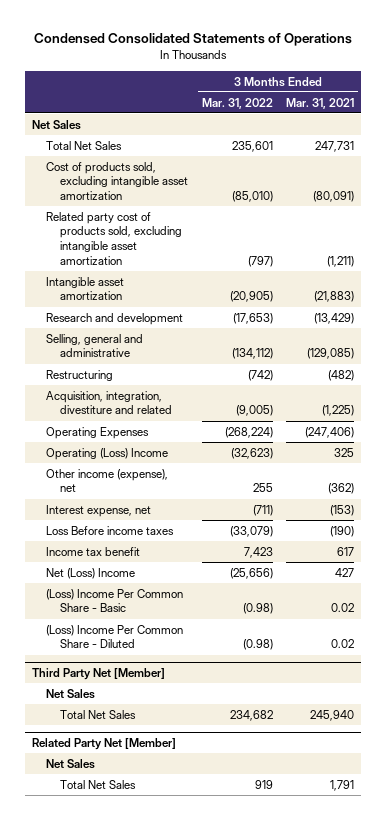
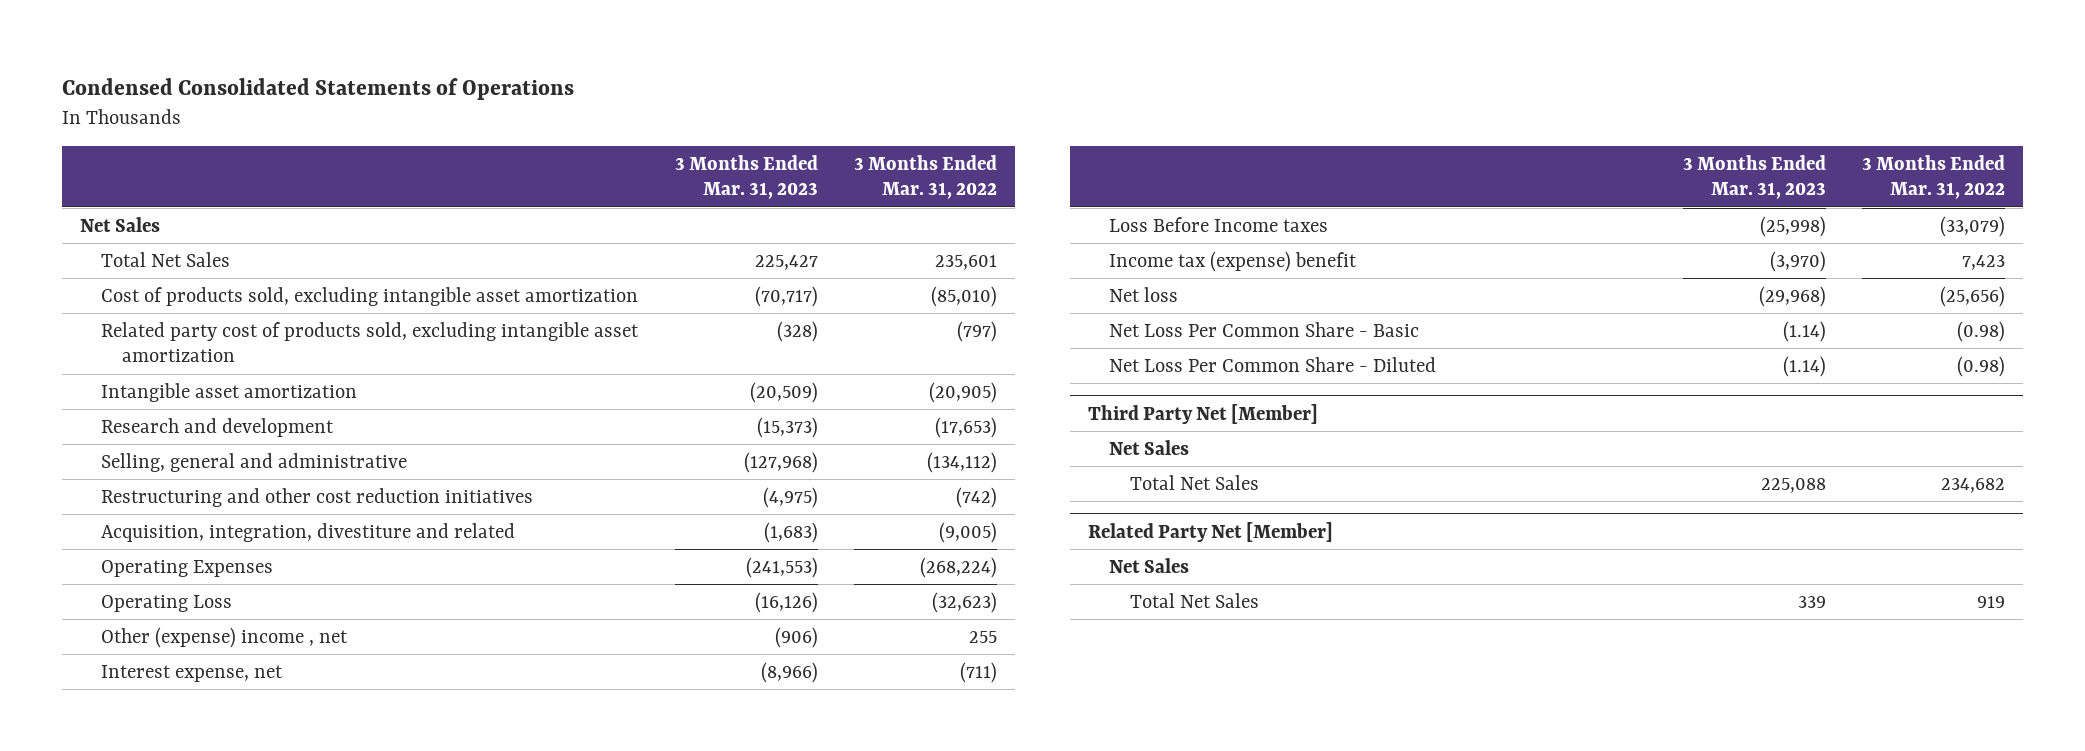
[286,97,355,109] Mar. 31, 2021 -> none
none -> [674,154,818,200] 3 Months Ended Mar. 31, 2023
[46,369,114,381] Restructuring -> [101,487,534,507] Restructuring and other cost reduction initiatives
[46,447,169,460] Operating (Loss) Income -> [101,594,233,612] Operating Loss
[46,468,169,493] Other income (expense), net -> [101,626,349,648] Other (expense) income , net
[46,525,175,535] Loss Before income taxes -> [1109,216,1329,232] Loss Before Income taxes
[46,546,141,556] Income tax benefit -> [1109,250,1358,272] Income tax (expense) benefit
[46,567,136,579] Net (Loss) Income -> [1109,286,1179,302] Net loss
[46,588,184,613] (Loss) Income Per Common Share - Basic -> [1109,321,1420,337] Net Loss Per Common Share - Basic
[46,624,184,649] (Loss) Income Per Common Share - Diluted -> [1109,356,1437,372] Net Loss Per Common Share - Diluted

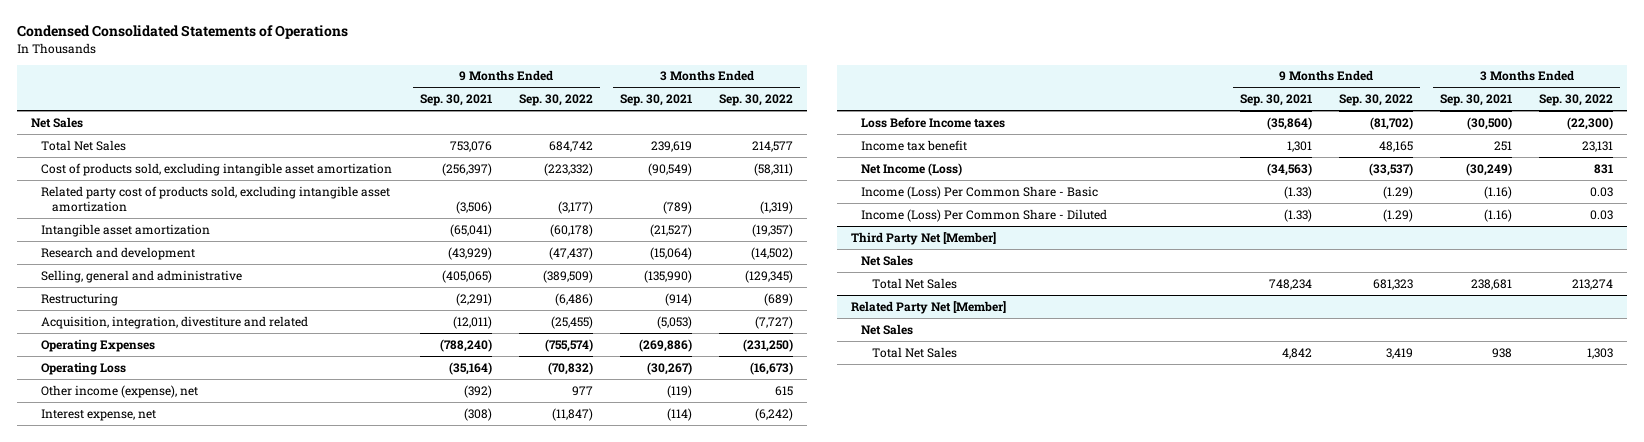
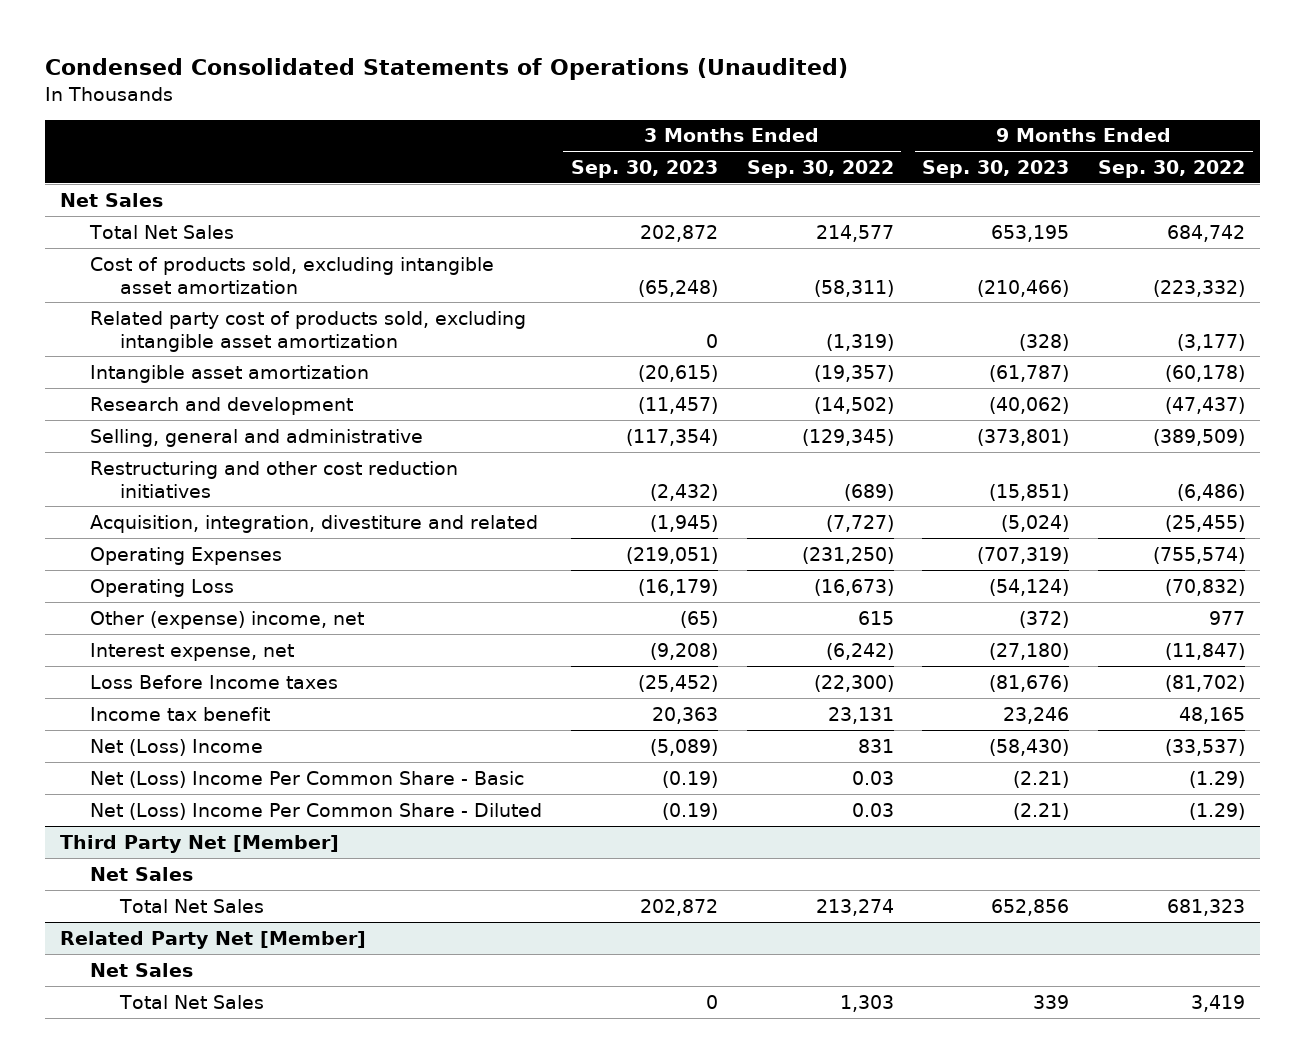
[17,25,349,40] Condensed Consolidated Statements of Operations -> [45,57,849,80] Condensed Consolidated Statements of Operations (Unaudited)
[419,94,492,107] Sep. 30, 2021 -> none
[620,94,693,107] Sep. 30, 2021 -> none
none -> [570,160,718,179] Sep. 30, 2023
none -> [922,160,1070,179] Sep. 30, 2023
[41,292,119,306] Restructuring -> [89,460,458,498] Restructuring and other cost reduction initiatives
[41,384,199,398] Other income (expense), net -> [89,610,364,629] Other (expense) income, net
[861,162,963,176] Net Income (Loss) -> [89,738,263,756] Net (Loss) Income
[861,185,1099,199] Income (Loss) Per Common Share - Basic -> [89,770,524,788] Net (Loss) Income Per Common Share - Basic
[861,208,1108,222] Income (Loss) Per Common Share - Diluted -> [89,802,542,820] Net (Loss) Income Per Common Share - Diluted

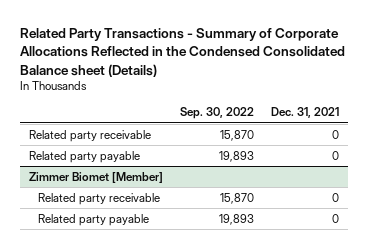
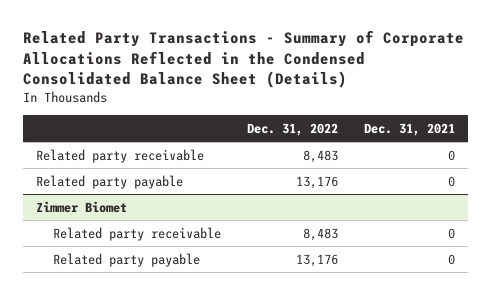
[20,28,346,77] Related Party Transactions - Summary of Corporate Allocations Reflected in the Condensed Consolidated Balance sheet (Details) -> [22,30,464,89] Related Party Transactions - Summary of Corporate Allocations Reflected in the Condensed Consolidated Balance Sheet (Details)
[180,107,255,120] Sep. 30, 2022 -> none
none -> [246,122,338,136] Dec. 31, 2022
[28,171,163,183] Zimmer Biomet [Member] -> [35,200,127,213] Zimmer Biomet

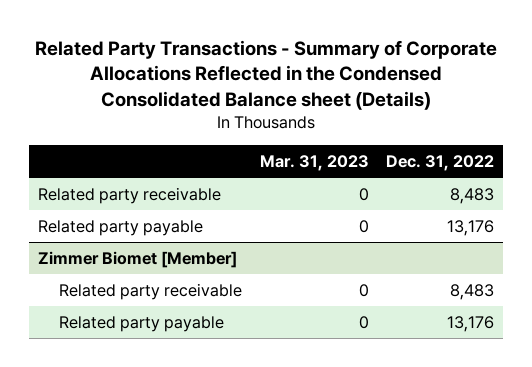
[22,30,464,89] Related Party Transactions - Summary of Corporate Allocations Reflected in the Condensed Consolidated Balance Sheet (Details) -> [34,39,497,111] Related Party Transactions - Summary of Corporate Allocations Reflected in the Condensed Consolidated Balance sheet (Details)
[363,122,455,136] Dec. 31, 2021 -> none
none -> [259,154,369,171] Mar. 31, 2023
[35,200,127,213] Zimmer Biomet -> [37,250,237,268] Zimmer Biomet [Member]

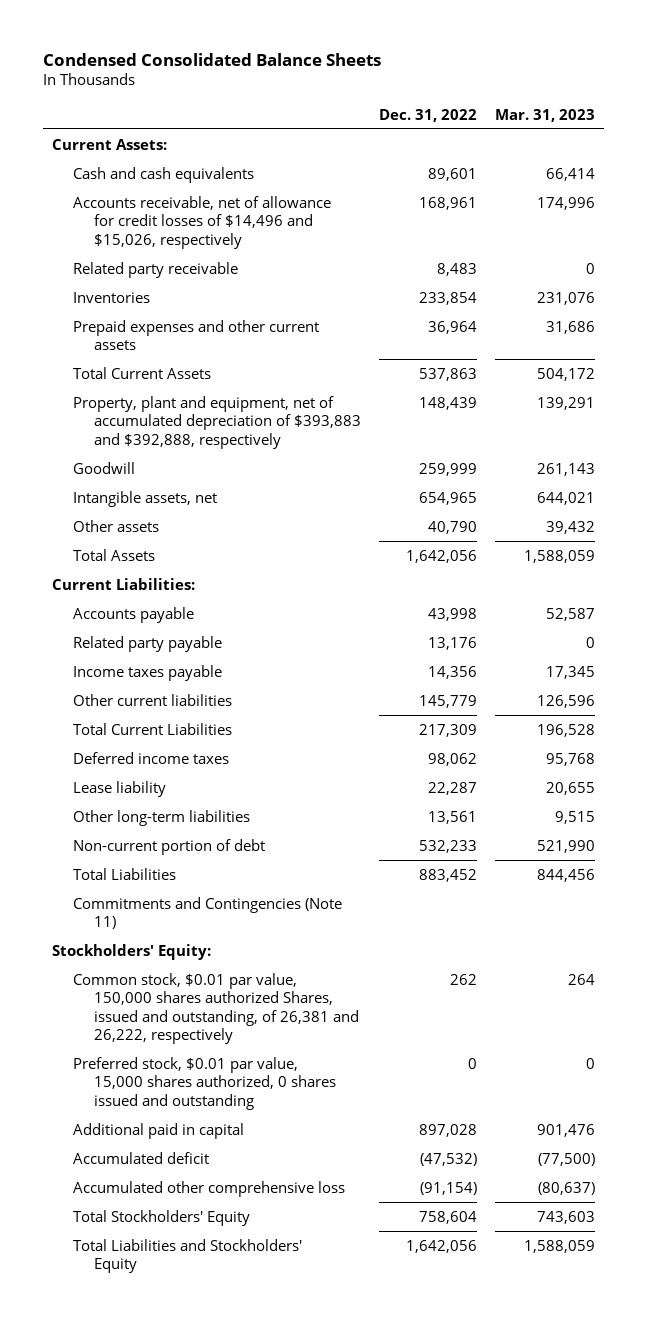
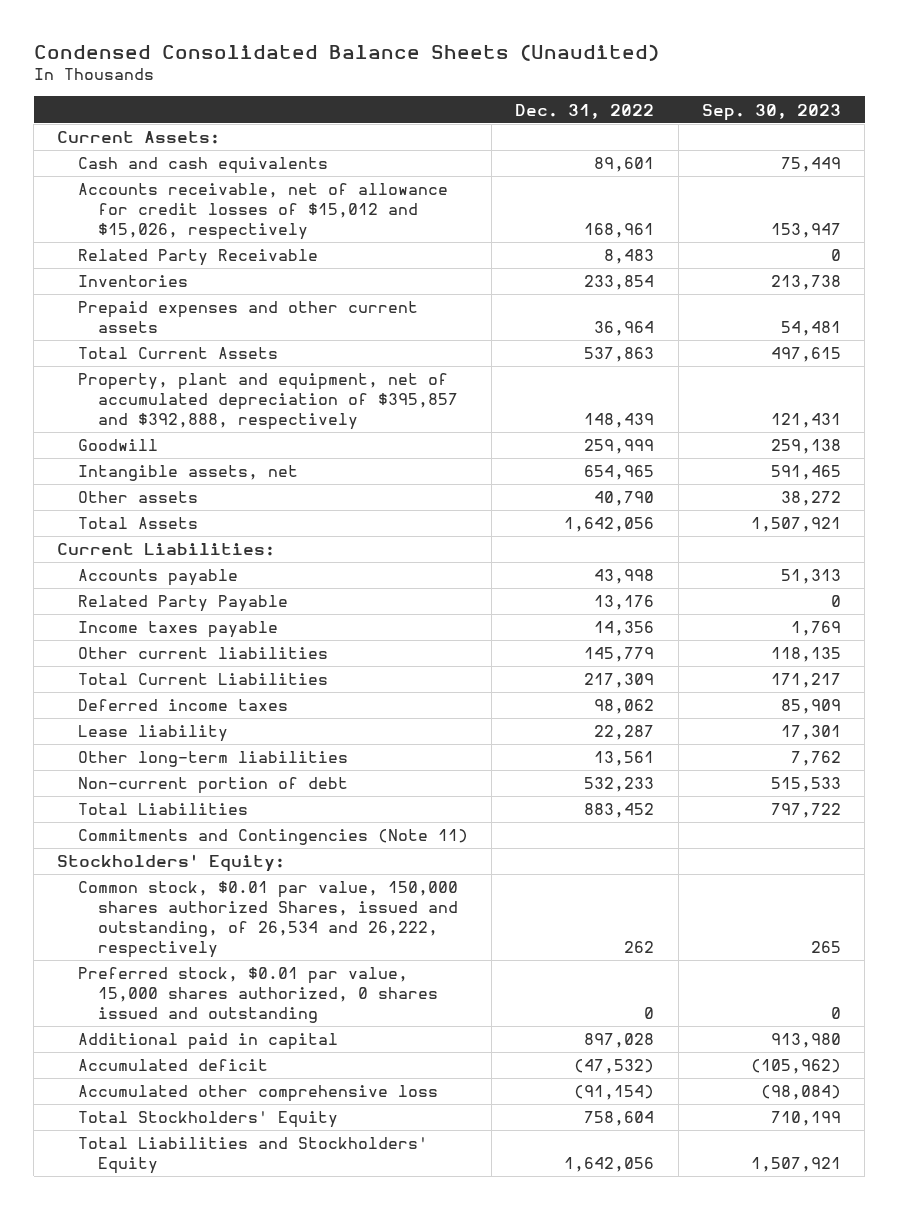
[43,52,382,66] Condensed Consolidated Balance Sheets -> [33,43,659,61] Condensed Consolidated Balance Sheets (Unaudited)
[495,108,596,122] Mar. 31, 2023 -> none
none -> [701,103,841,121] Sep. 30, 2023
[72,195,331,249] Accounts receivable, net of allowance for credit losses of $14,496 and $15,026, respectively -> [77,183,448,241] Accounts receivable, net of allowance for credit losses of $15,012 and $15,026, respectively
[72,261,238,278] Related party receivable -> [77,249,318,267] Related Party Receivable
[72,395,361,449] Property, plant and equipment, net of accumulated depreciation of $393,883 and $392,888, respectively -> [77,373,459,431] Property, plant and equipment, net of accumulated depreciation of $395,857 and $392,888, respectively
[72,635,222,652] Related party payable -> [77,595,288,613] Related Party Payable
[72,972,359,1045] Common stock, $0.01 par value, 150,000 shares authorized Shares, issued and outstanding, of 26,381 and 26,222, respectively -> [77,881,459,959] Common stock, $0.01 par value, 150,000 shares authorized Shares, issued and outstanding, of 26,534 and 26,222, respectively

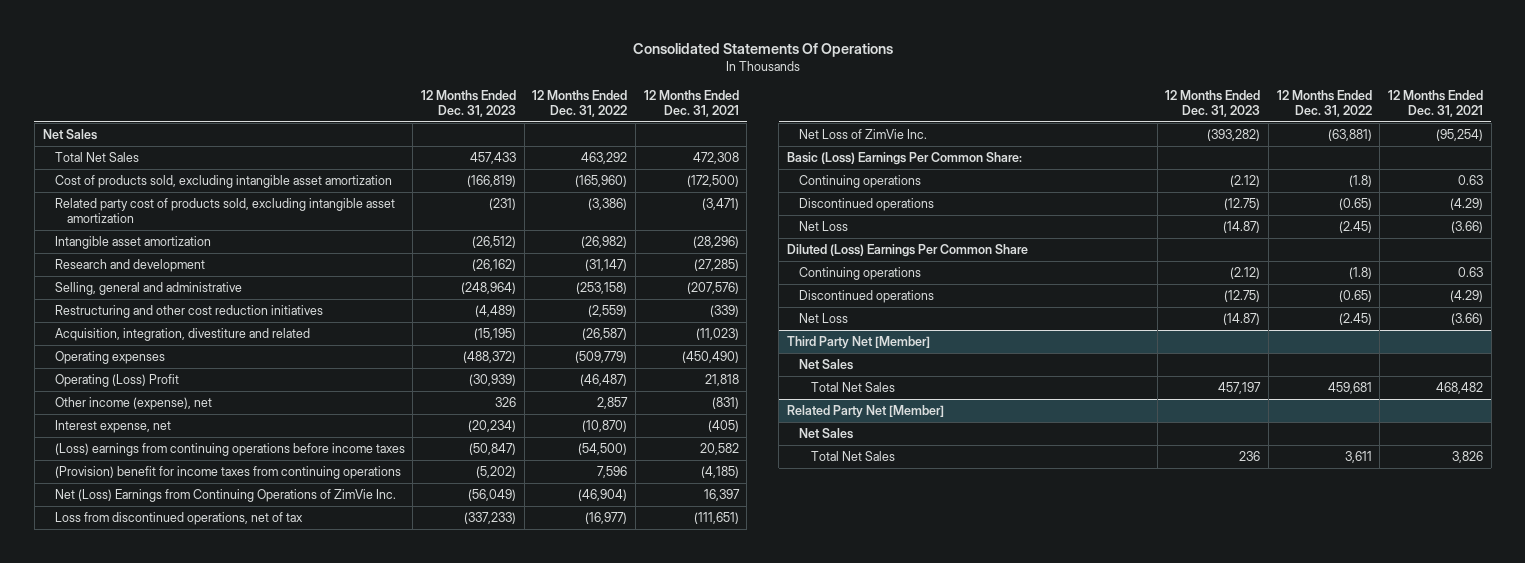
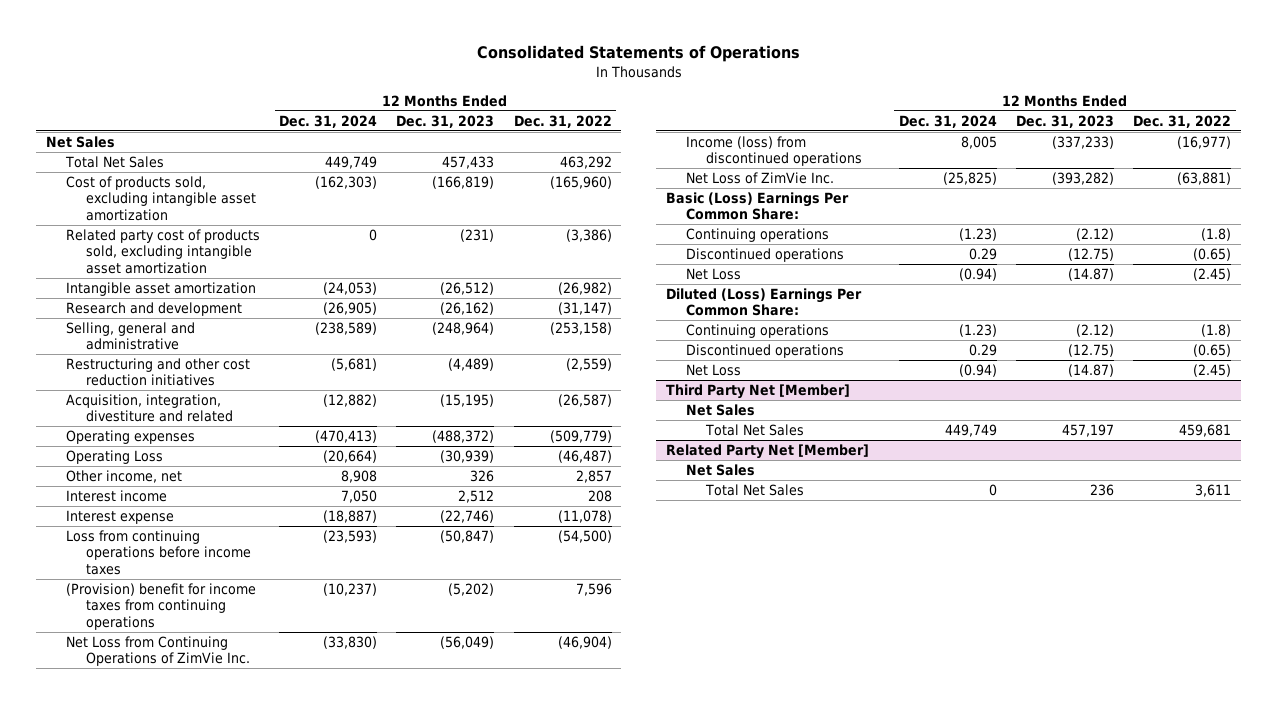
[632,42,893,57] Consolidated Statements Of Operations -> [476,45,800,63] Consolidated Statements of Operations
[643,89,739,118] 12 Months Ended Dec. 31, 2021 -> none
none -> [279,114,378,128] Dec. 31, 2024
[54,374,179,388] Operating (Loss) Profit -> [66,450,164,465] Operating Loss
[54,397,212,411] Other income (expense), net -> [66,470,183,484] Other income, net
none -> [66,490,168,503] Interest income
[54,420,171,434] Interest expense, net -> [66,510,175,525] Interest expense
[468,420,517,433] (20,234) -> [440,510,495,524] (22,746)
[582,420,628,433] (10,870) -> [557,510,612,524] (11,078)
[54,443,405,457] (Loss) earnings from continuing operations before income taxes -> [66,530,252,575] Loss from continuing operations before income taxes
[54,489,396,503] Net (Loss) Earnings from Continuing Operations of ZimVie Inc. -> [66,636,251,667] Net Loss from Continuing Operations of ZimVie Inc.
[54,512,303,526] Loss from discontinued operations, net of tax -> [685,136,862,167] Income (loss) from discontinued operations
[786,244,1028,258] Diluted (Loss) Earnings Per Common Share -> [665,288,862,317] Diluted (Loss) Earnings Per Common Share:

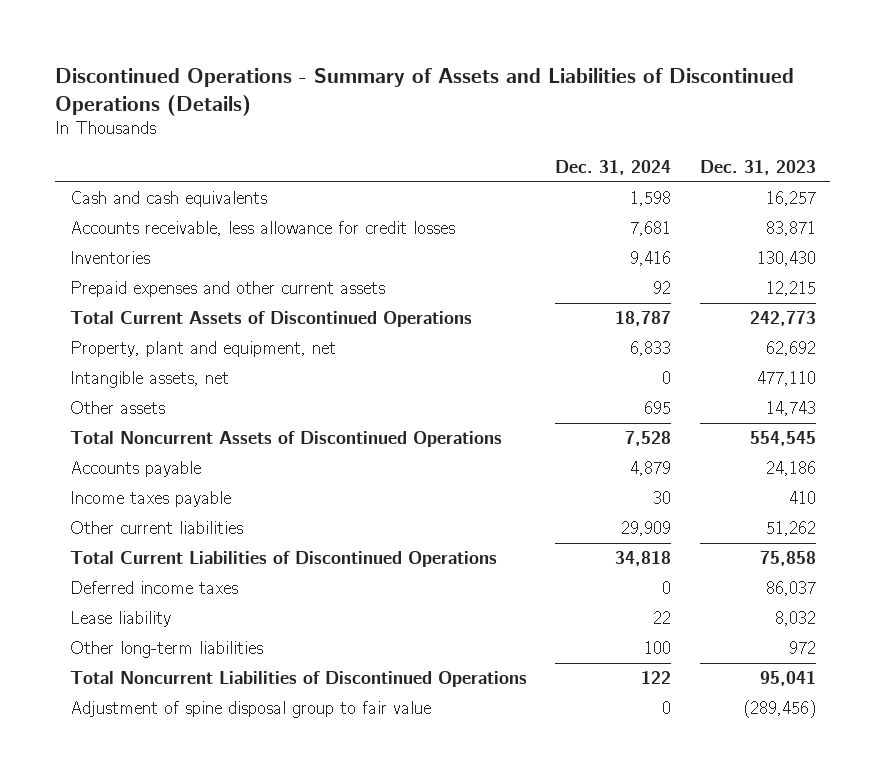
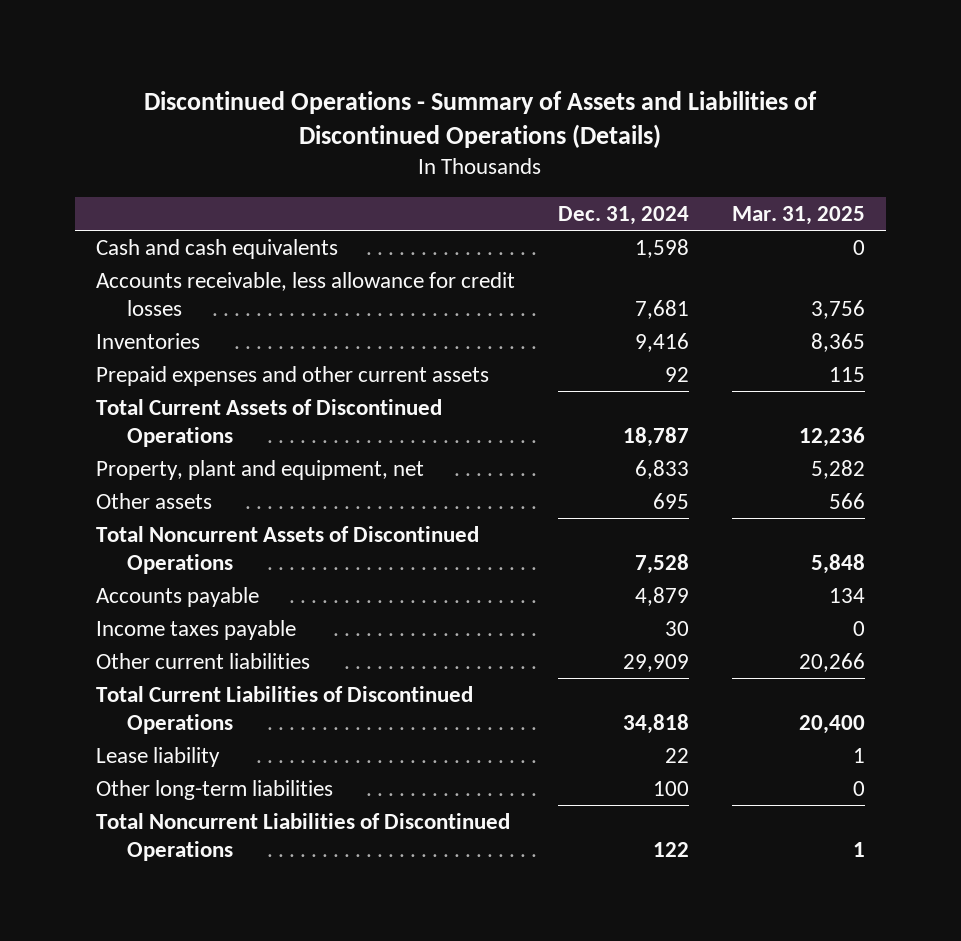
[699,160,816,176] Dec. 31, 2023 -> none
none -> [731,205,865,225] Mar. 31, 2025
[69,370,229,388] Intangible assets, net -> none
[69,580,238,594] Deferred income taxes -> none
[69,700,431,718] Adjustment of spine disposal group to fair value -> none

